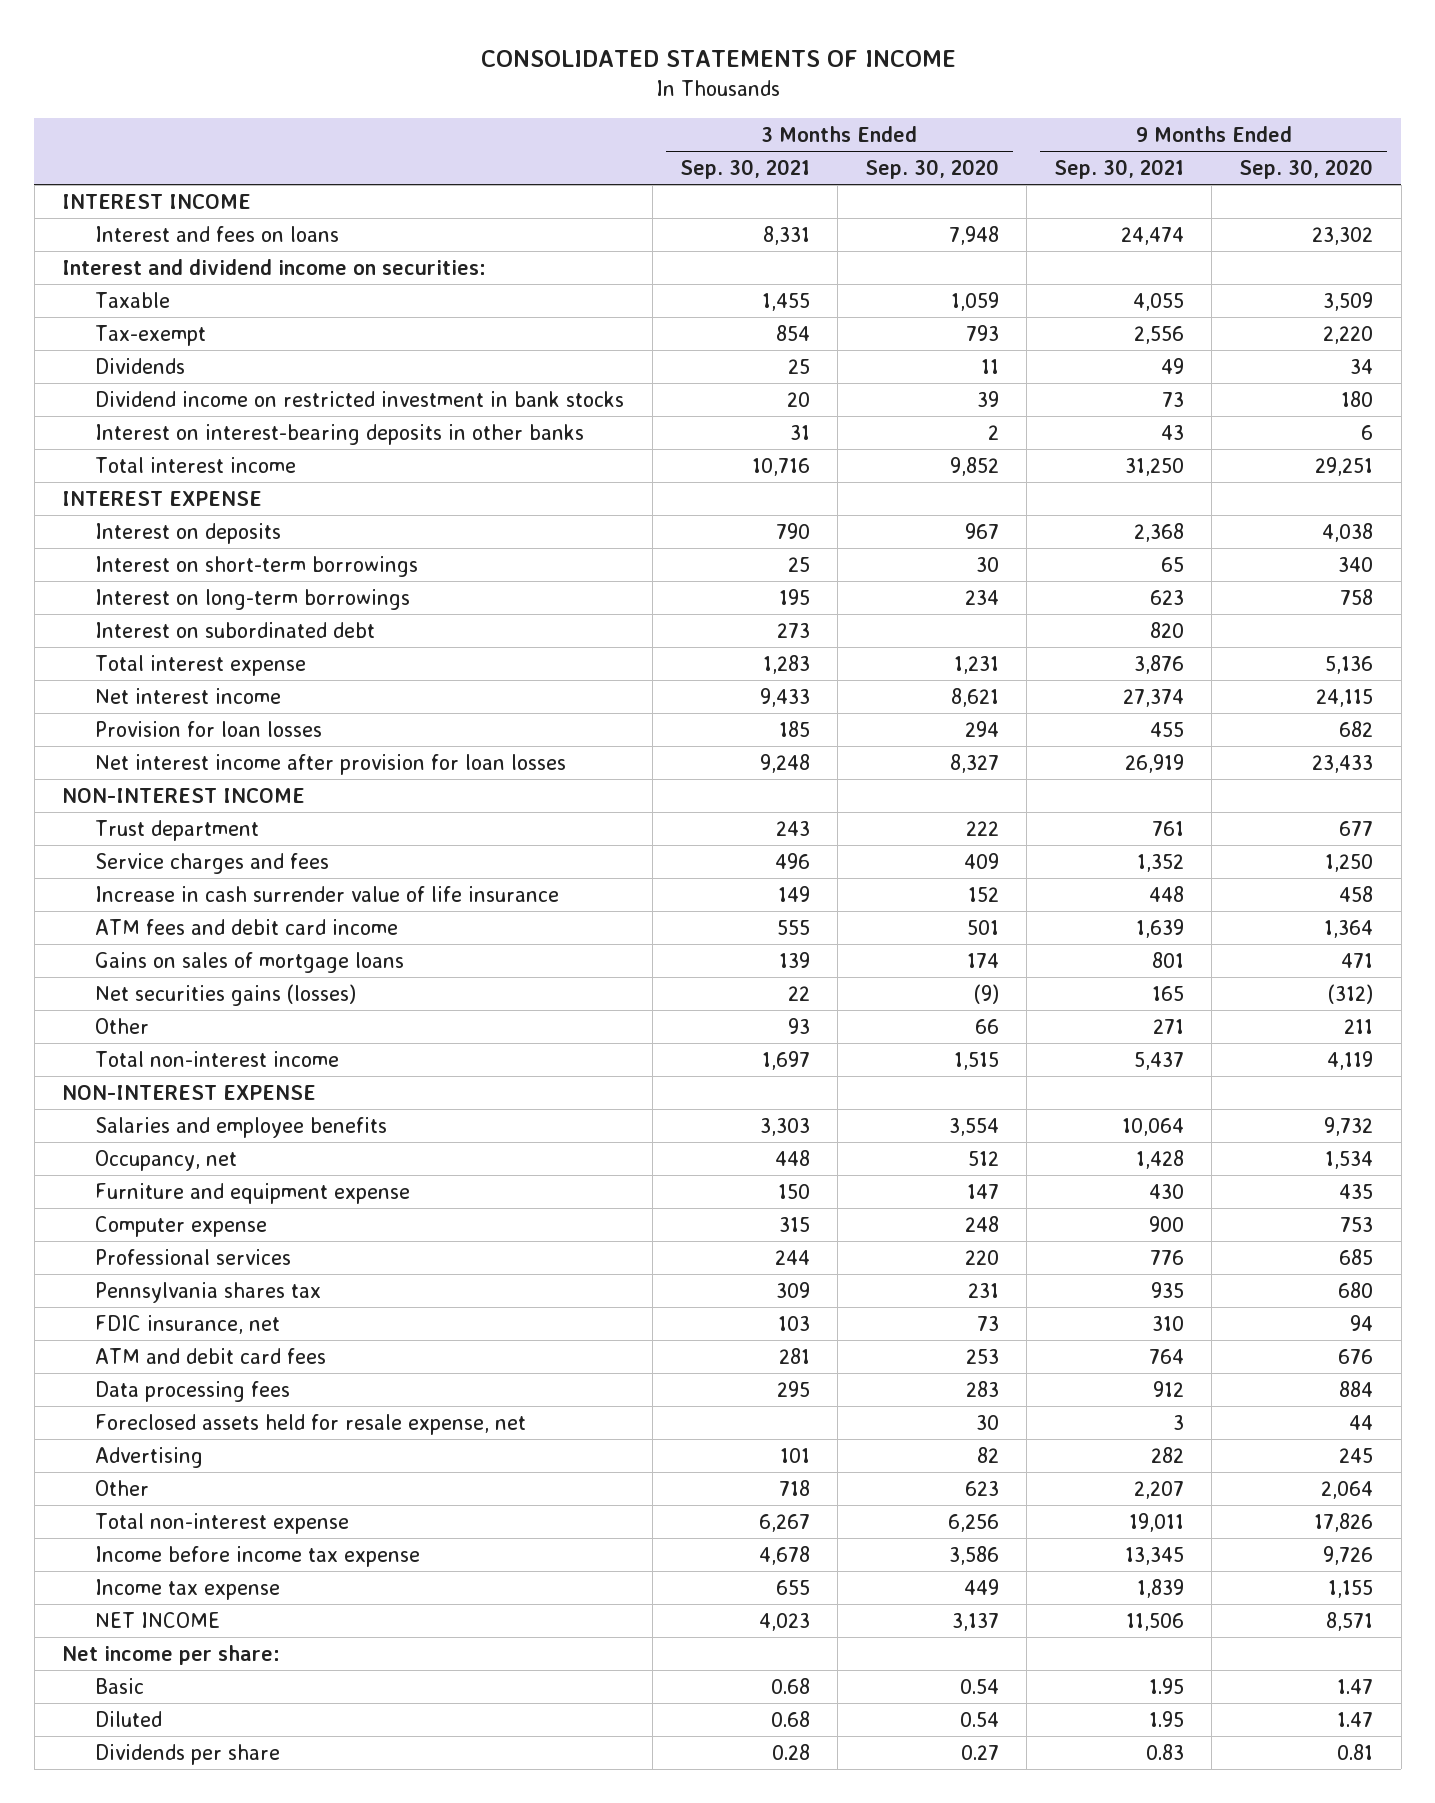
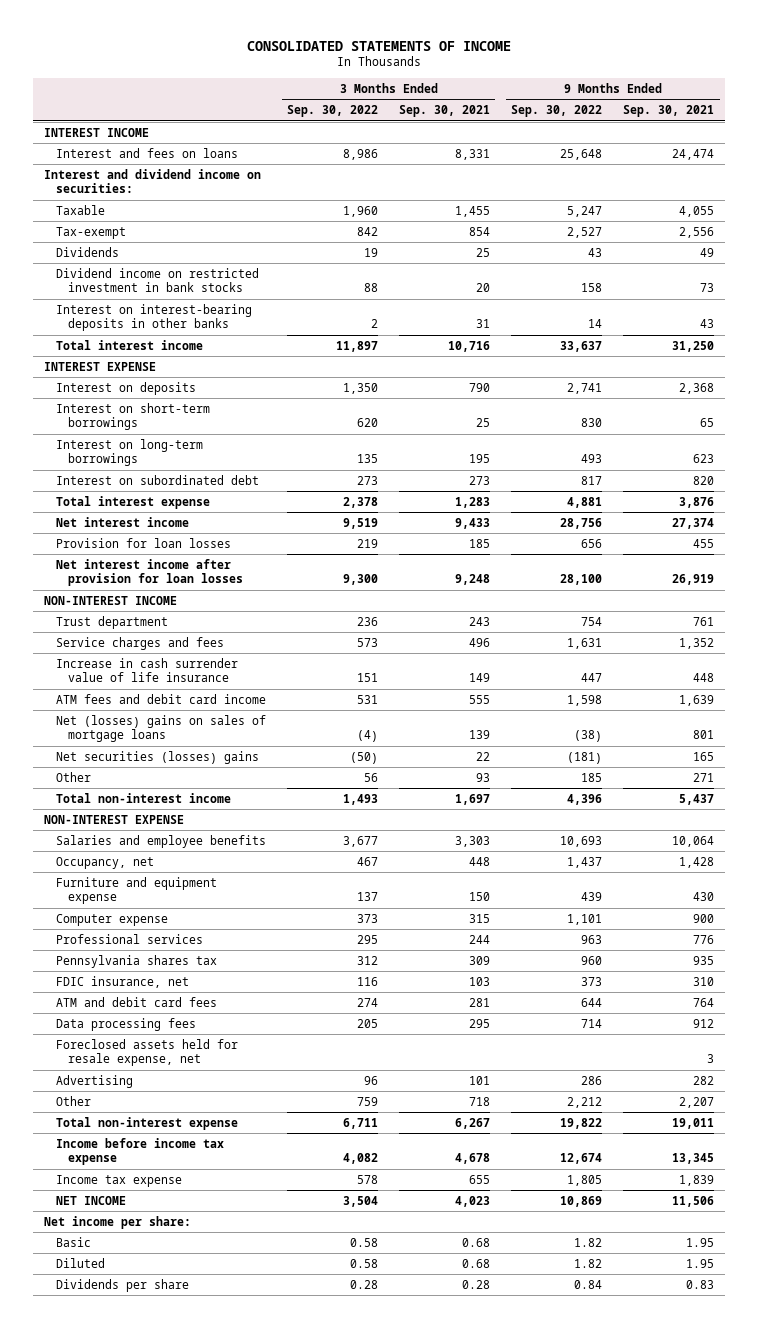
[864,159,999,180] Sep. 30, 2020 -> none
[1239,159,1374,180] Sep. 30, 2020 -> none
none -> [287,105,379,118] Sep. 30, 2022
none -> [511,105,603,118] Sep. 30, 2022
[95,951,405,973] Gains on sales of mortgage loans -> [55,714,266,742] Net (losses) gains on sales of mortgage loans
[95,983,357,1006] Net securities gains (losses) -> [55,750,259,764] Net securities (losses) gains

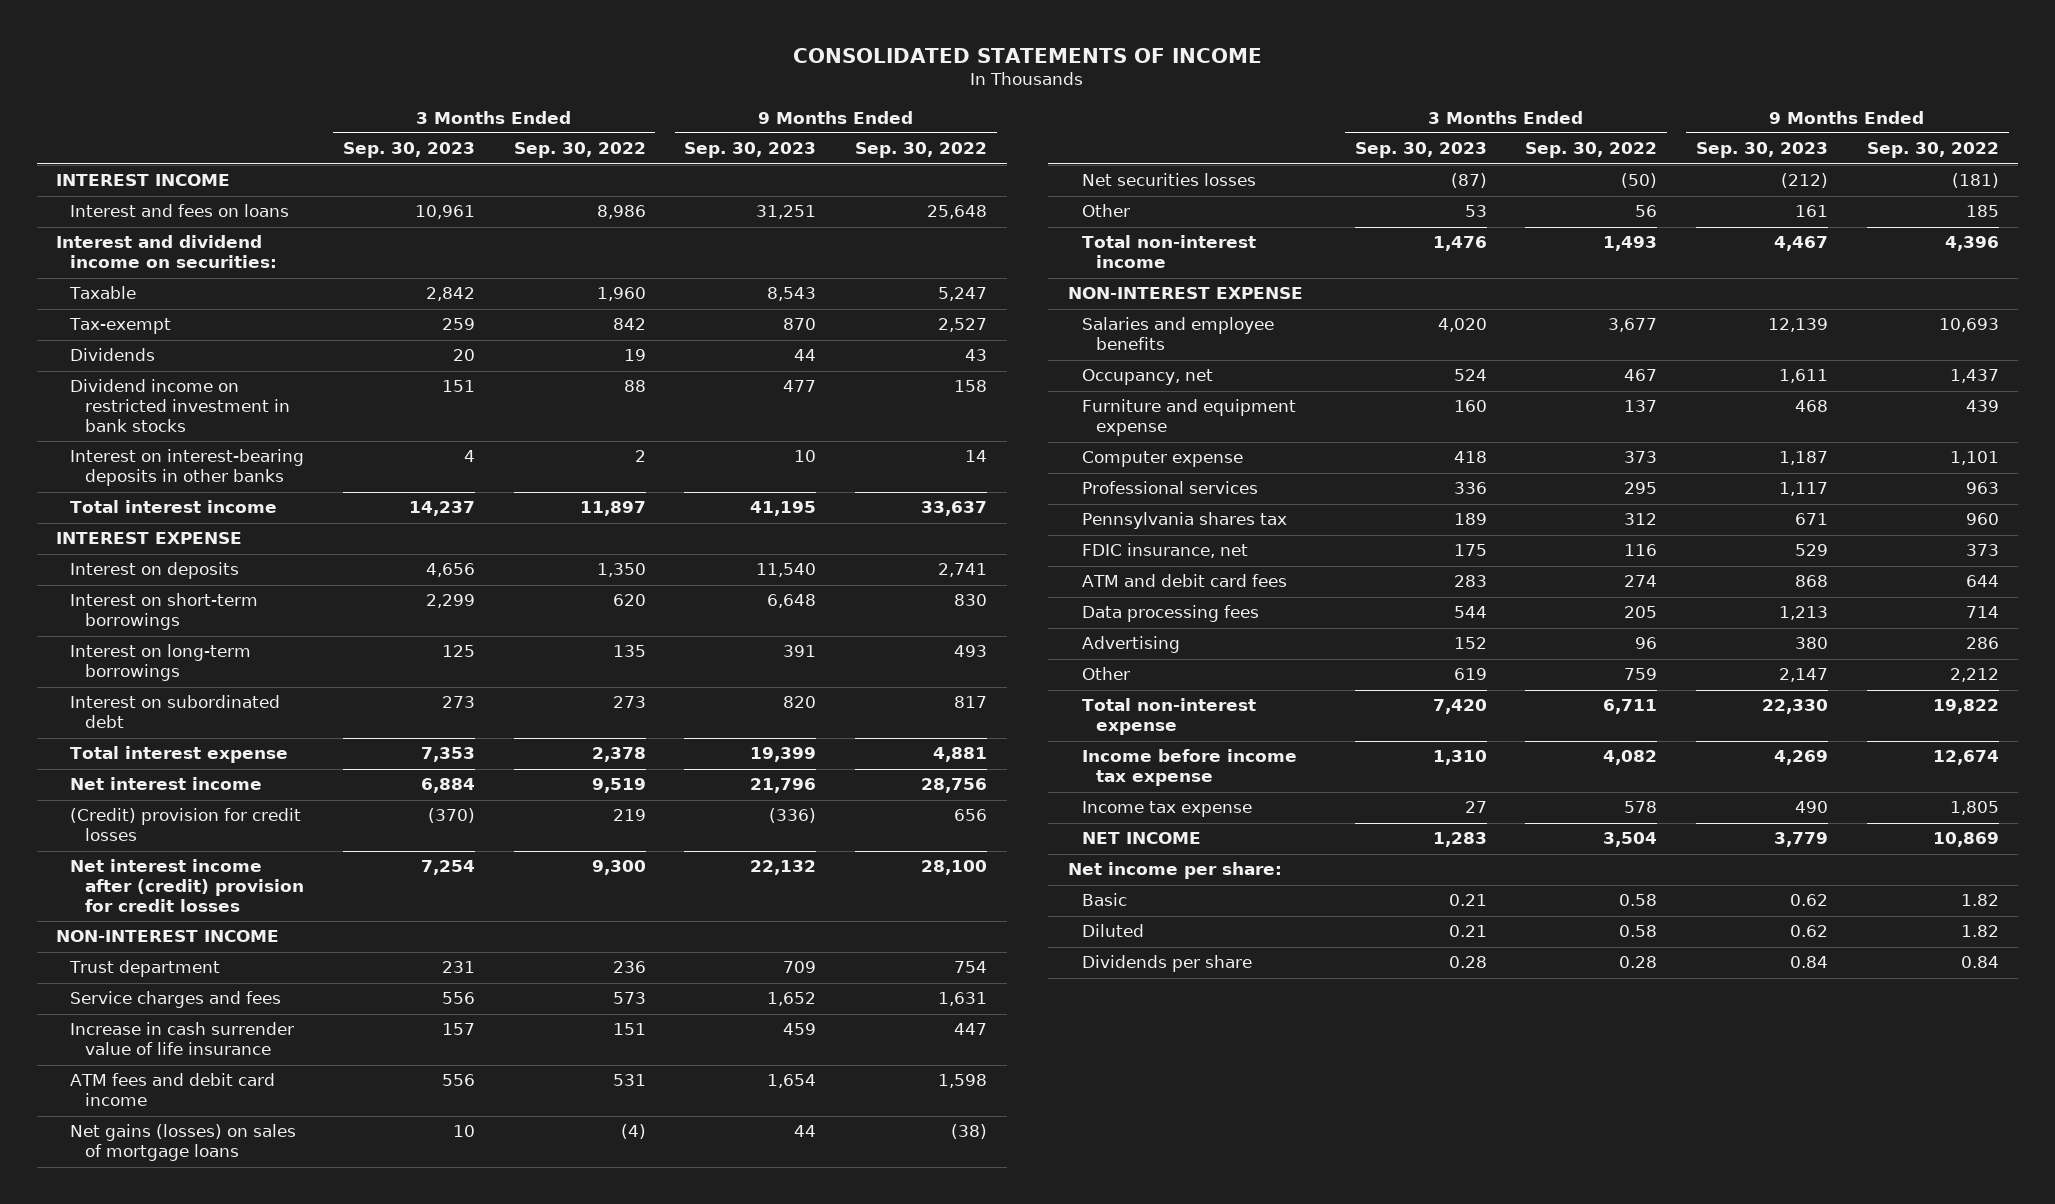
[399,105,491,118] Sep. 30, 2021 -> none
[623,105,715,118] Sep. 30, 2021 -> none
none -> [343,142,476,159] Sep. 30, 2023
none -> [684,142,817,159] Sep. 30, 2023
[55,537,231,548] Provision for loan losses -> [70,808,302,842] (Credit) provision for credit losses
[55,558,244,586] Net interest income after provision for loan losses -> [70,859,304,913] Net interest income after (credit) provision for credit losses
[55,714,266,742] Net (losses) gains on sales of mortgage loans -> [70,1124,297,1162] Net gains (losses) on sales of mortgage loans
[55,750,259,764] Net securities (losses) gains -> [1082,173,1257,187] Net securities losses
[55,1038,238,1066] Foreclosed assets held for resale expense, net -> none

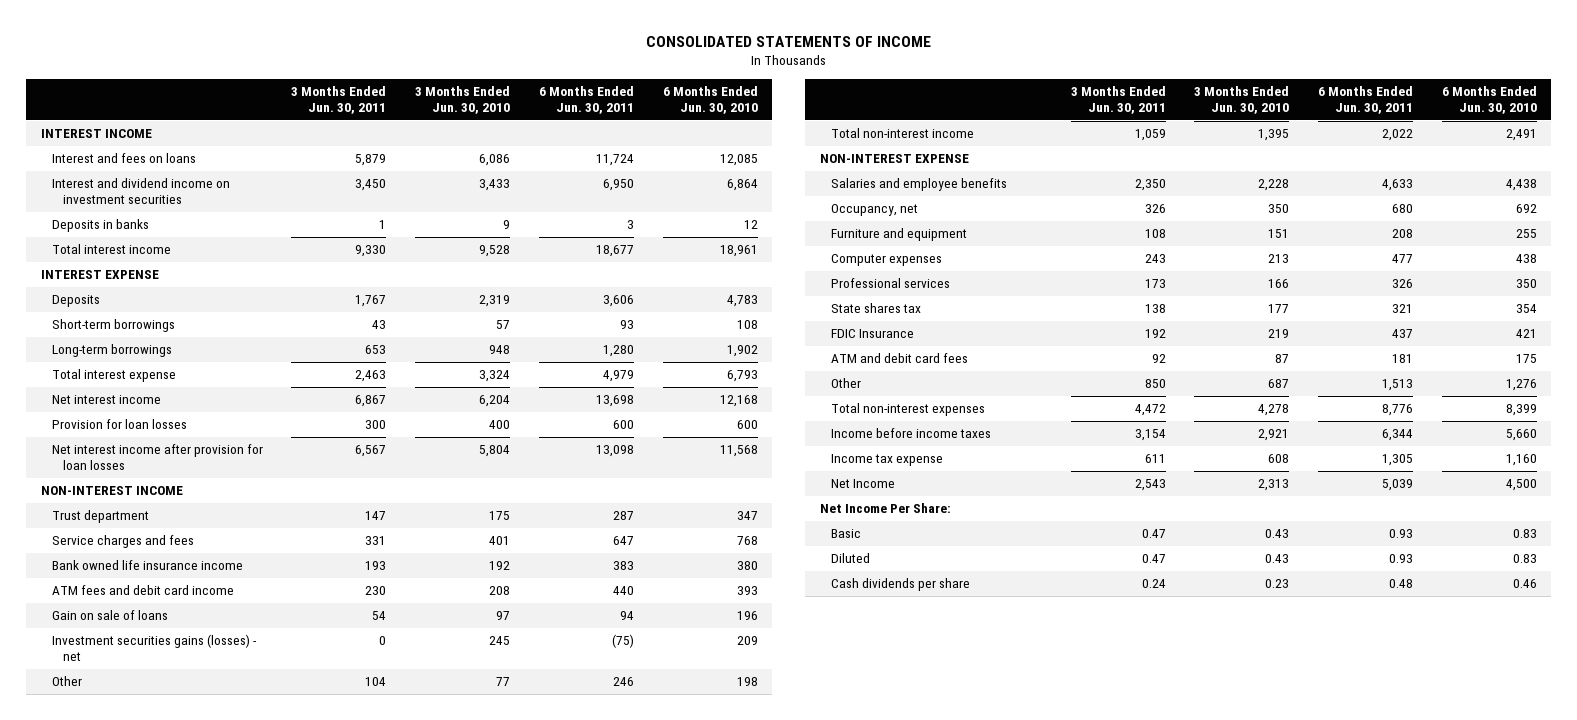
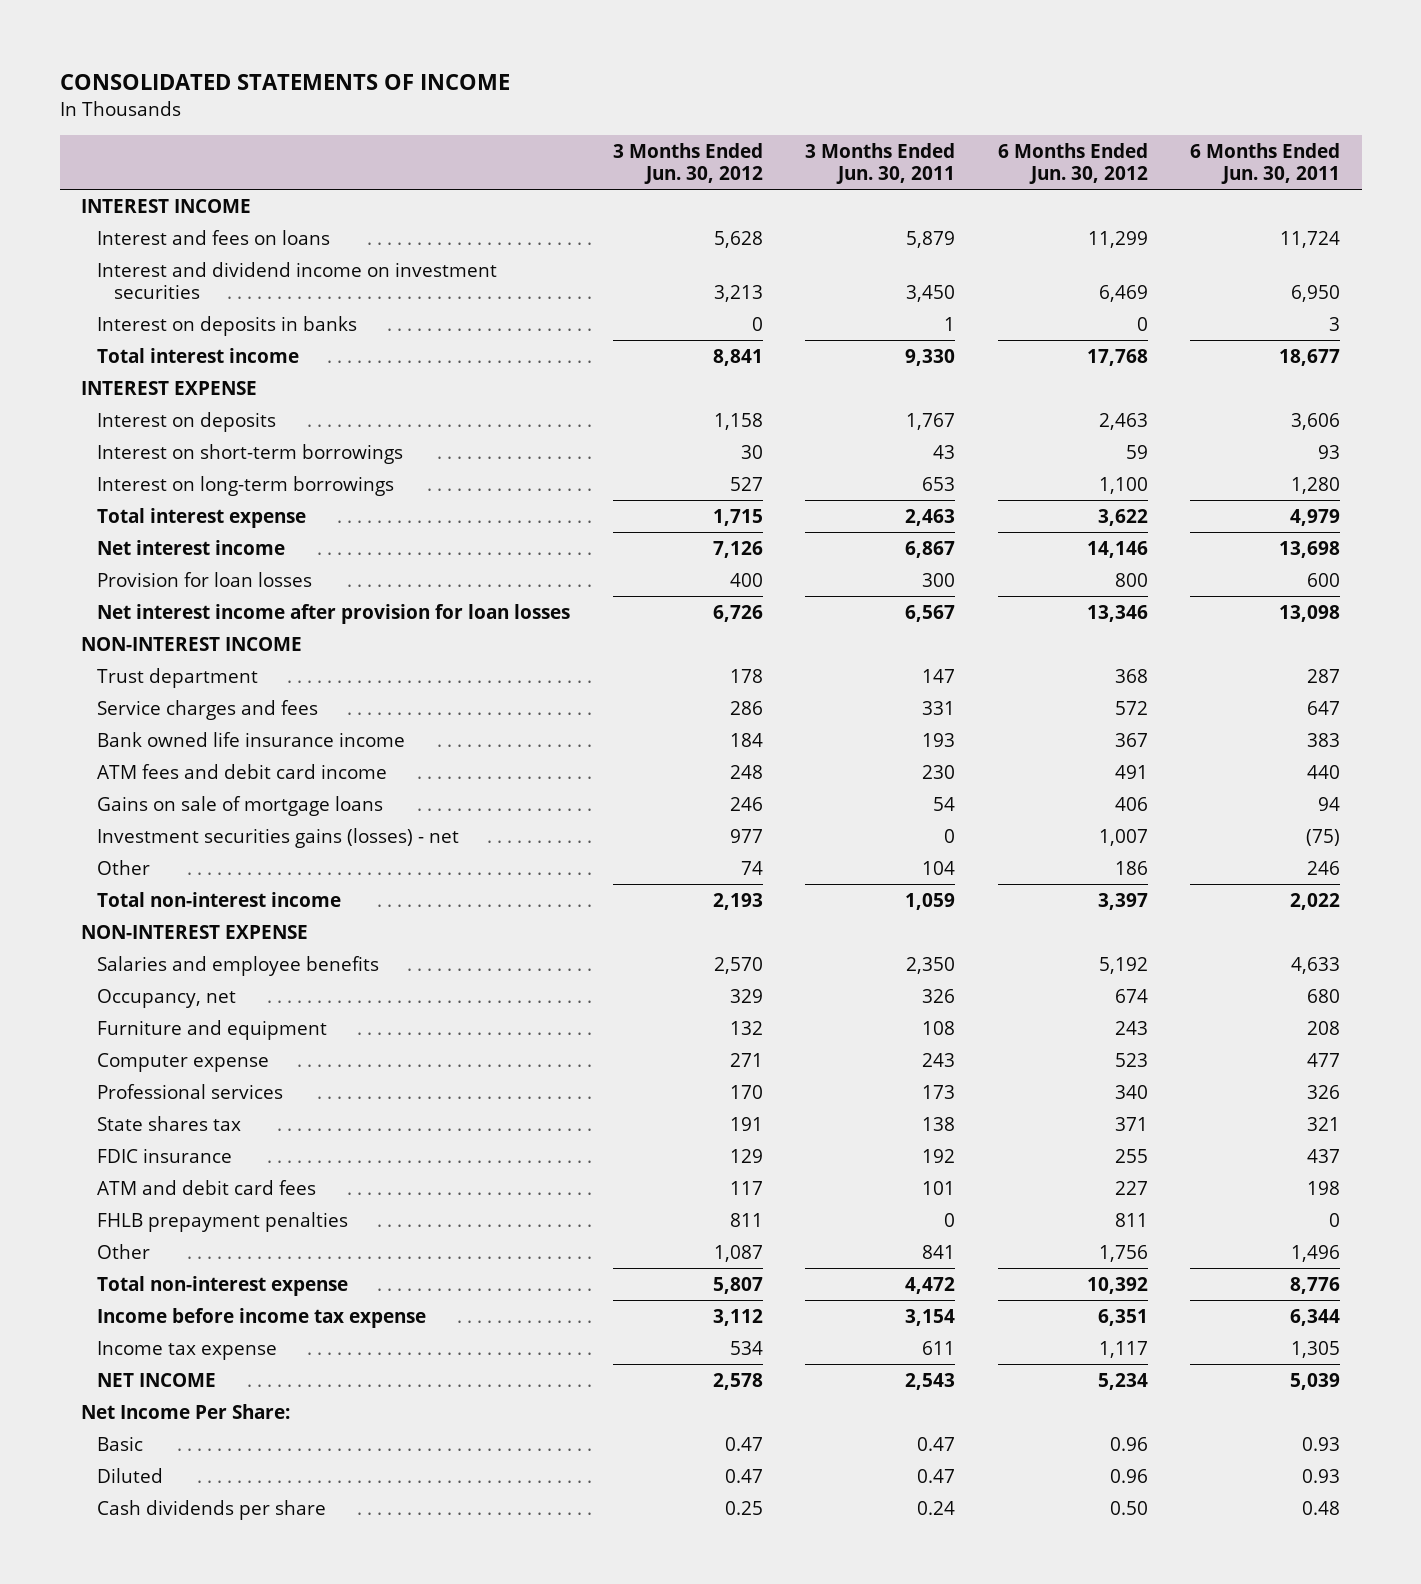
[415,85,511,115] 3 Months Ended Jun. 30, 2010 -> none
[662,85,758,115] 6 Months Ended Jun. 30, 2010 -> none
none -> [612,142,763,185] 3 Months Ended Jun. 30, 2012
none -> [997,142,1148,185] 6 Months Ended Jun. 30, 2012
[51,219,149,233] Deposits in banks -> [97,315,358,336] Interest on deposits in banks
[51,295,100,308] Deposits -> [97,411,277,432] Interest on deposits
[51,319,175,333] Short-term borrowings -> [97,443,404,464] Interest on short-term borrowings
[51,344,172,358] Long-term borrowings -> [97,475,395,496] Interest on long-term borrowings
[51,610,168,621] Gain on sale of loans -> [97,795,384,816] Gains on sale of mortgage loans
[830,254,942,267] Computer expenses -> [97,1052,270,1072] Computer expense
[830,329,914,339] FDIC Insurance -> [97,1147,233,1163] FDIC insurance
[1151,354,1166,364] 92 -> [922,1180,956,1195] 101
[1391,354,1413,364] 181 -> [1307,1180,1341,1195] 198
none -> [97,1211,349,1232] FHLB prepayment penalties
[1144,379,1166,389] 850 -> [922,1244,956,1259] 841
[1381,379,1413,392] 1,513 -> [1291,1244,1341,1262] 1,496
[830,403,985,417] Total non-interest expenses -> [97,1275,349,1296] Total non-interest expense
[830,428,991,439] Income before income taxes -> [97,1307,427,1328] Income before income tax expense
[830,479,895,489] Net Income -> [97,1372,217,1387] NET INCOME

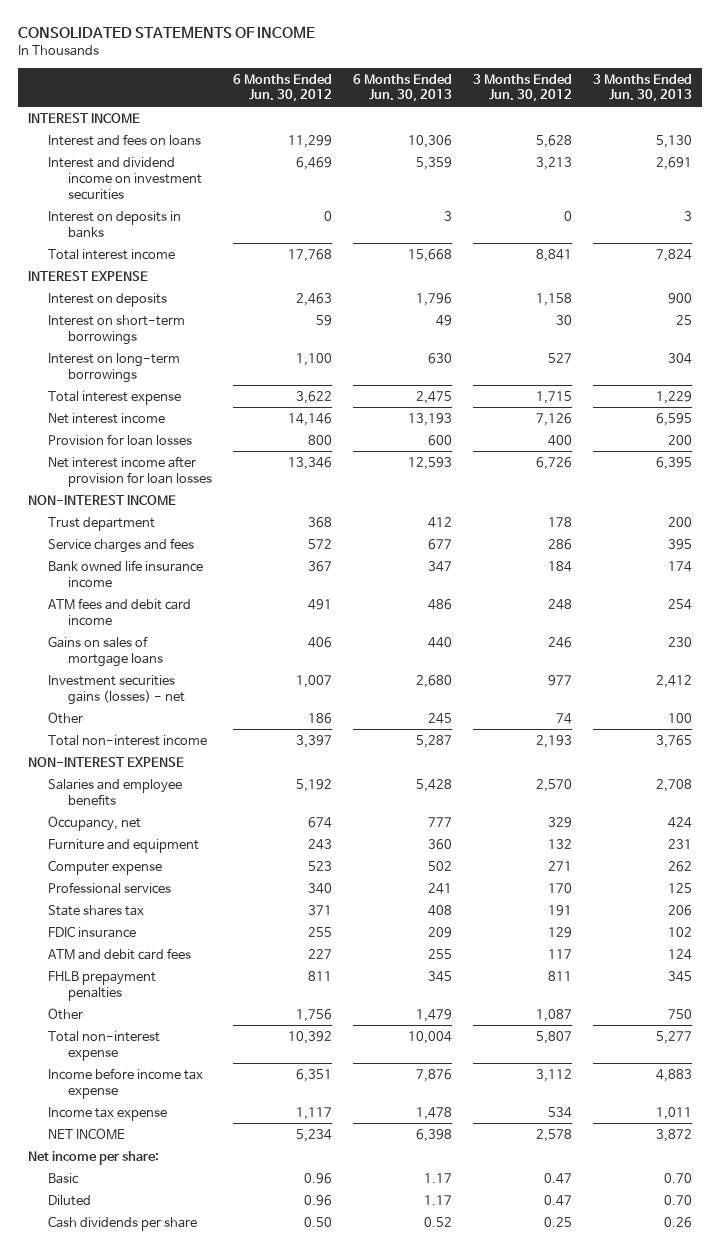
[805,142,956,185] 3 Months Ended Jun. 30, 2011 -> none
[1190,142,1341,185] 6 Months Ended Jun. 30, 2011 -> none
none -> [353,73,453,103] 6 Months Ended Jun. 30, 2013
none -> [592,73,692,103] 3 Months Ended Jun. 30, 2013
[97,795,384,816] Gains on sale of mortgage loans -> [48,635,164,667] Gains on sales of mortgage loans
[81,1403,291,1419] Net Income Per Share: -> [28,1150,160,1165] Net income per share:

